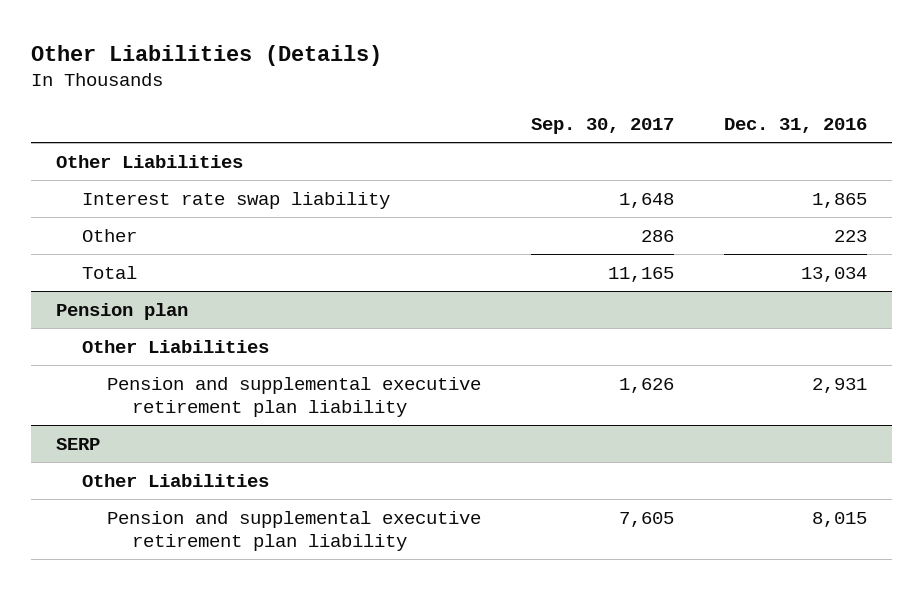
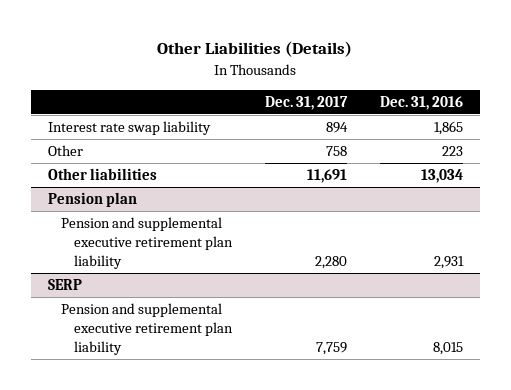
[531,118,675,135] Sep. 30, 2017 -> none
none -> [265,95,349,110] Dec. 31, 2017
[56,154,244,168] Other Liabilities -> none
[81,265,137,279] Total -> [47,168,157,181] Other liabilities
[81,339,269,353] Other Liabilities -> none
[81,473,269,487] Other Liabilities -> none

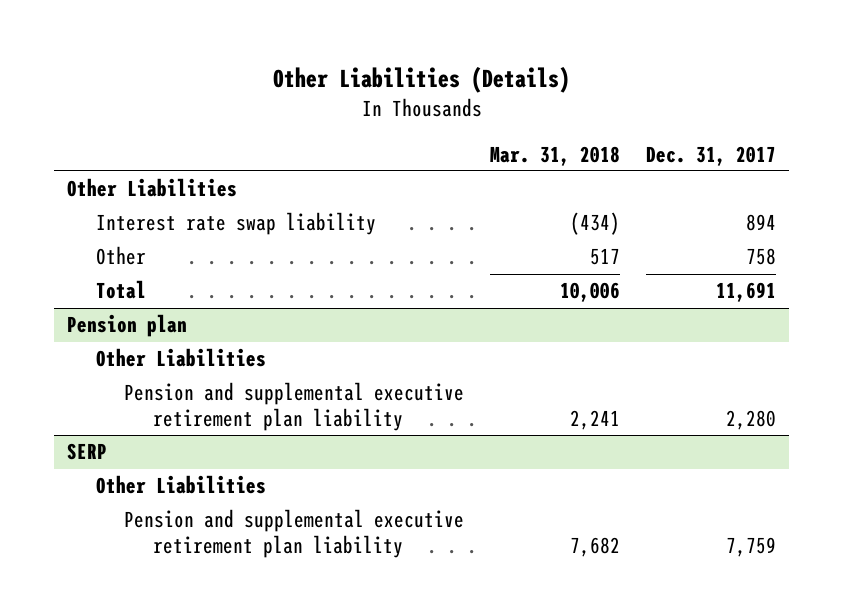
[380,95,464,110] Dec. 31, 2016 -> none
none -> [490,145,621,166] Mar. 31, 2018
none -> [67,178,238,198] Other Liabilities
[47,168,157,181] Other liabilities -> [95,280,146,300] Total
none -> [95,348,266,368] Other Liabilities
none -> [95,475,266,495] Other Liabilities

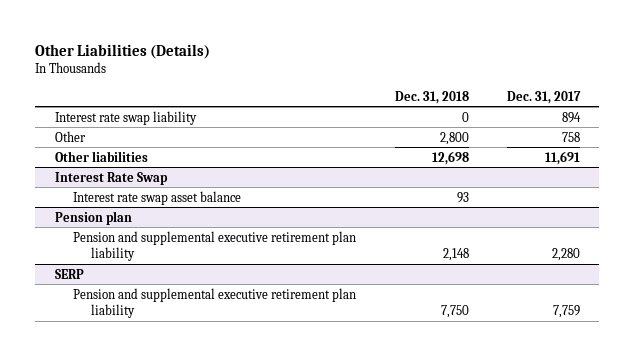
[490,145,621,166] Mar. 31, 2018 -> none
none -> [394,90,469,104] Dec. 31, 2018
[67,178,238,198] Other Liabilities -> none
[95,280,146,300] Total -> [54,150,148,162] Other liabilities
none -> [54,171,168,185] Interest Rate Swap
none -> [72,190,241,205] Interest rate swap asset balance
[95,348,266,368] Other Liabilities -> none
[95,475,266,495] Other Liabilities -> none

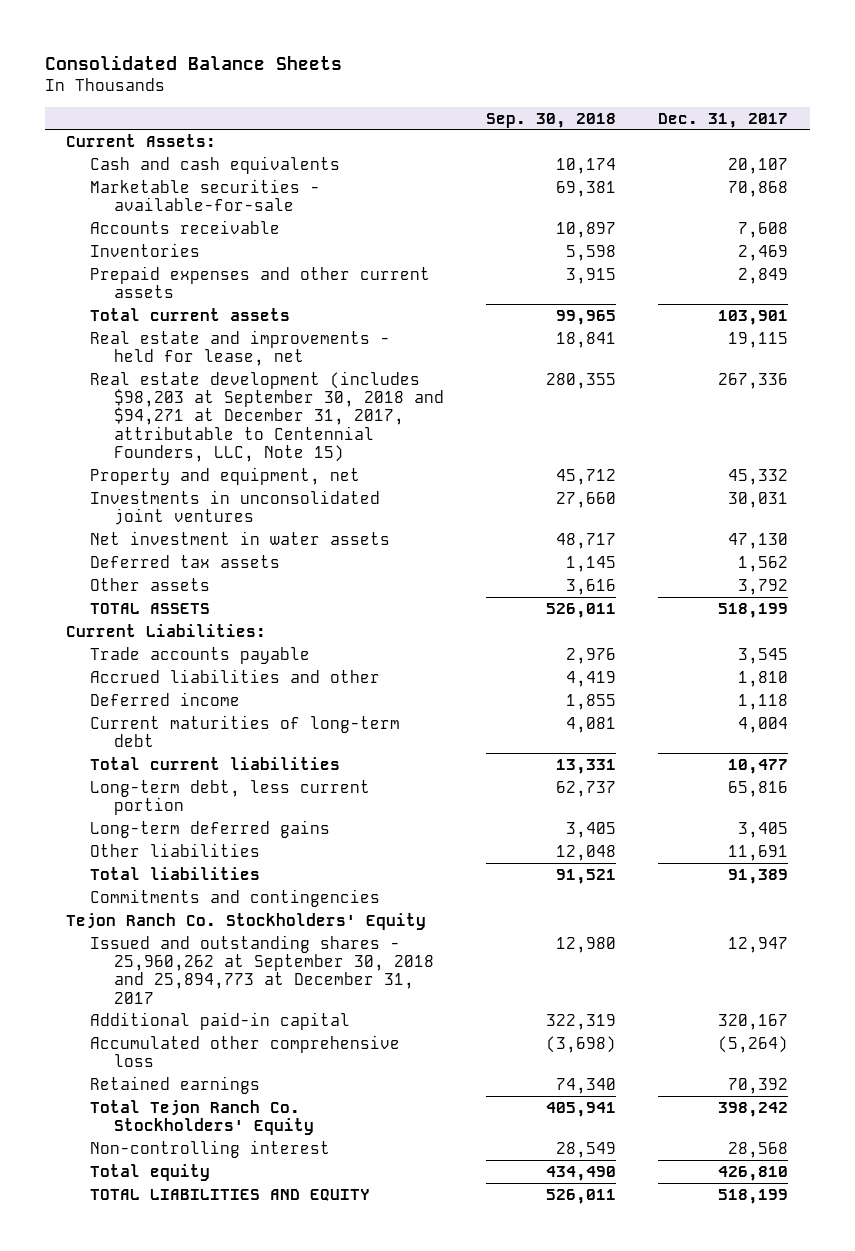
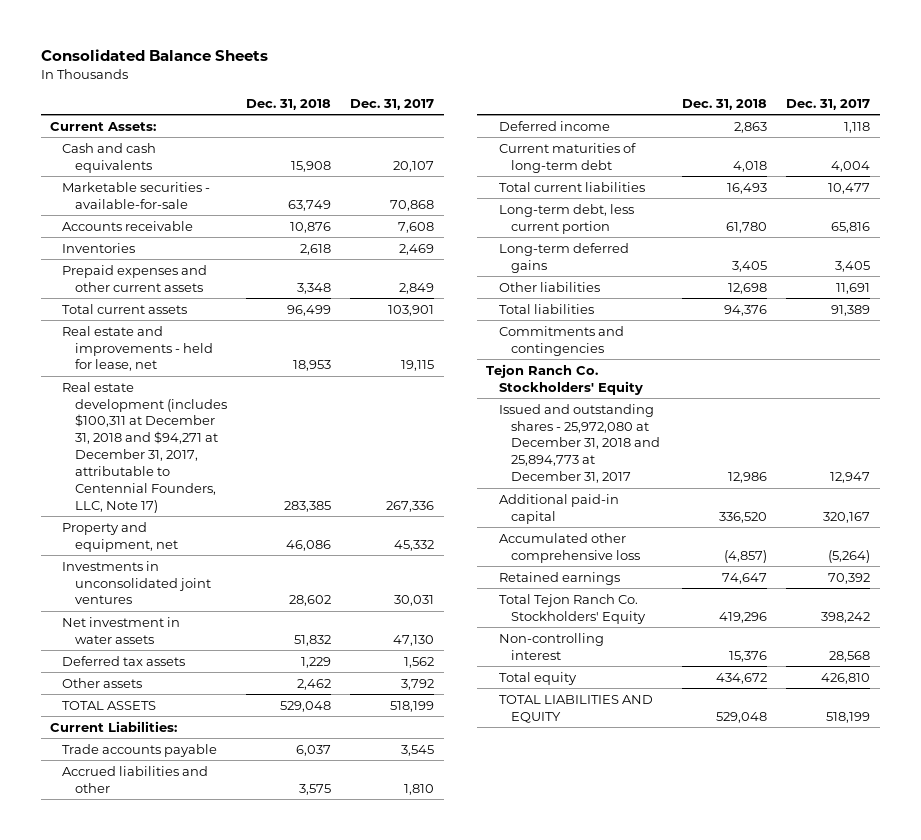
[486,112,617,128] Sep. 30, 2018 -> none
none -> [245,98,331,110] Dec. 31, 2018
[89,370,444,463] Real estate development (includes $98,203 at September 30, 2018 and $94,271 at December 31, 2017, attributable to Centennial Founders, LLC, Note 15) -> [62,381,227,513] Real estate development (includes $100,311 at December 31, 2018 and $94,271 at December 31, 2017, attributable to Centennial Founders, LLC, Note 17)
[89,934,434,1004] Issued and outstanding shares - 25,960,262 at September 30, 2018 and 25,894,773 at December 31, 2017 -> [498,403,660,484] Issued and outstanding shares - 25,972,080 at December 31, 2018 and 25,894,773 at December 31, 2017

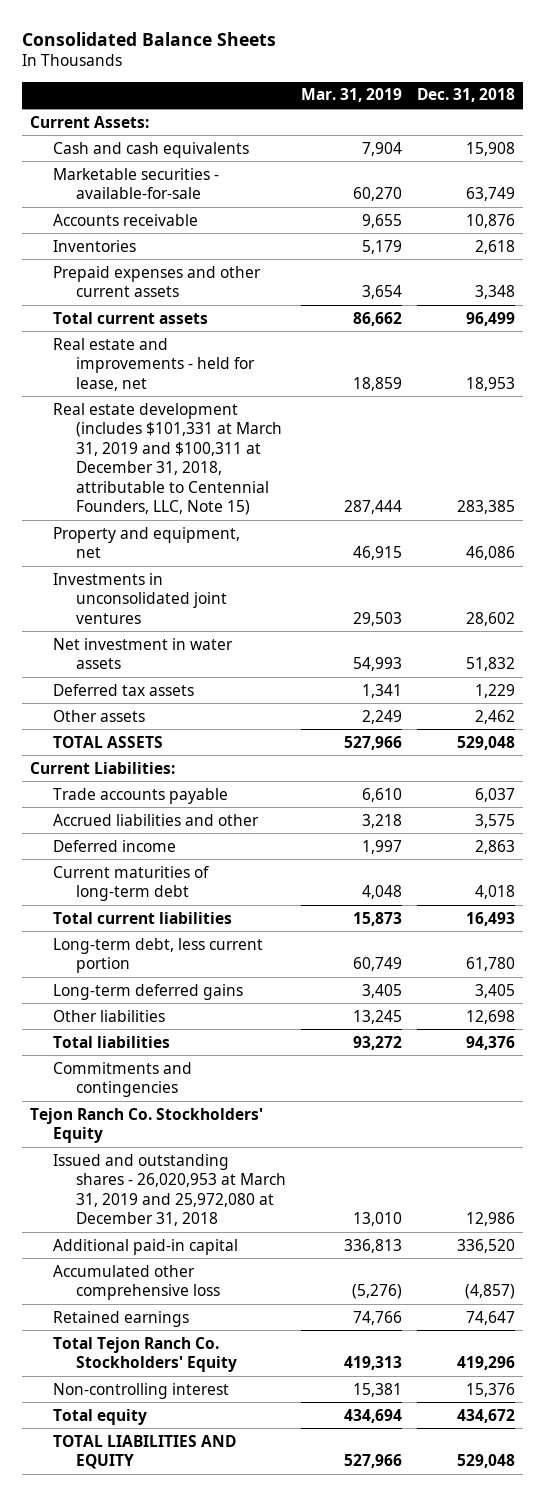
[350,98,435,110] Dec. 31, 2017 -> none
none -> [300,88,402,103] Mar. 31, 2019
[62,381,227,513] Real estate development (includes $100,311 at December 31, 2018 and $94,271 at December 31, 2017, attributable to Centennial Founders, LLC, Note 17) -> [52,402,282,516] Real estate development (includes $101,331 at March 31, 2019 and $100,311 at December 31, 2018, attributable to Centennial Founders, LLC, Note 15)
[498,403,660,484] Issued and outstanding shares - 25,972,080 at December 31, 2018 and 25,894,773 at December 31, 2017 -> [52,1153,286,1227] Issued and outstanding shares - 26,020,953 at March 31, 2019 and 25,972,080 at December 31, 2018

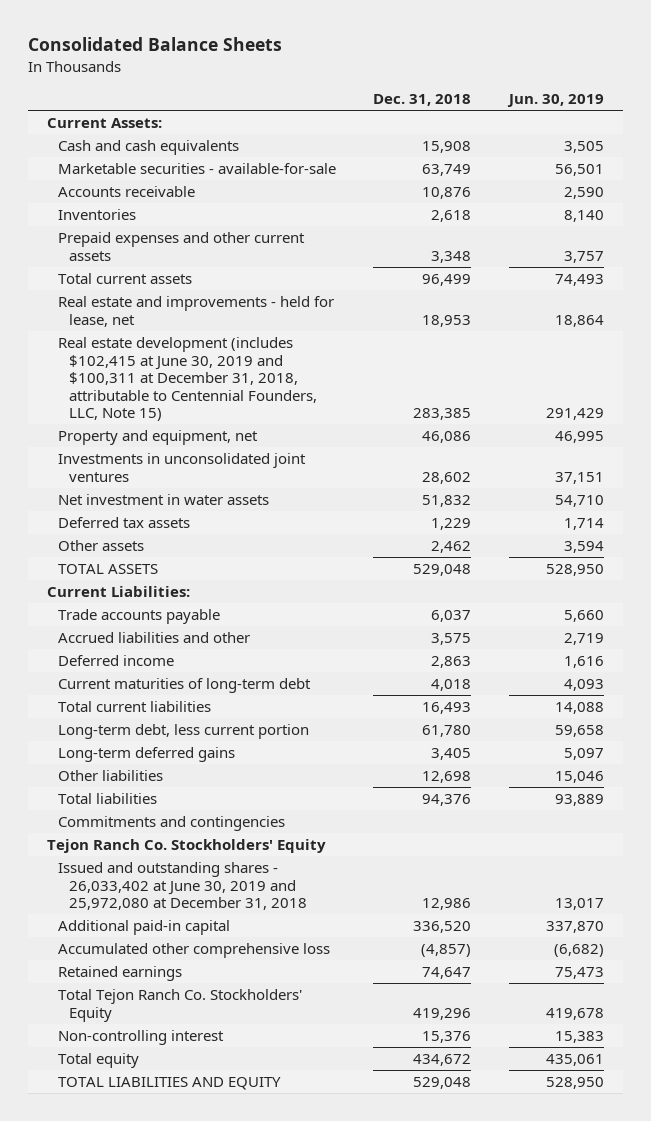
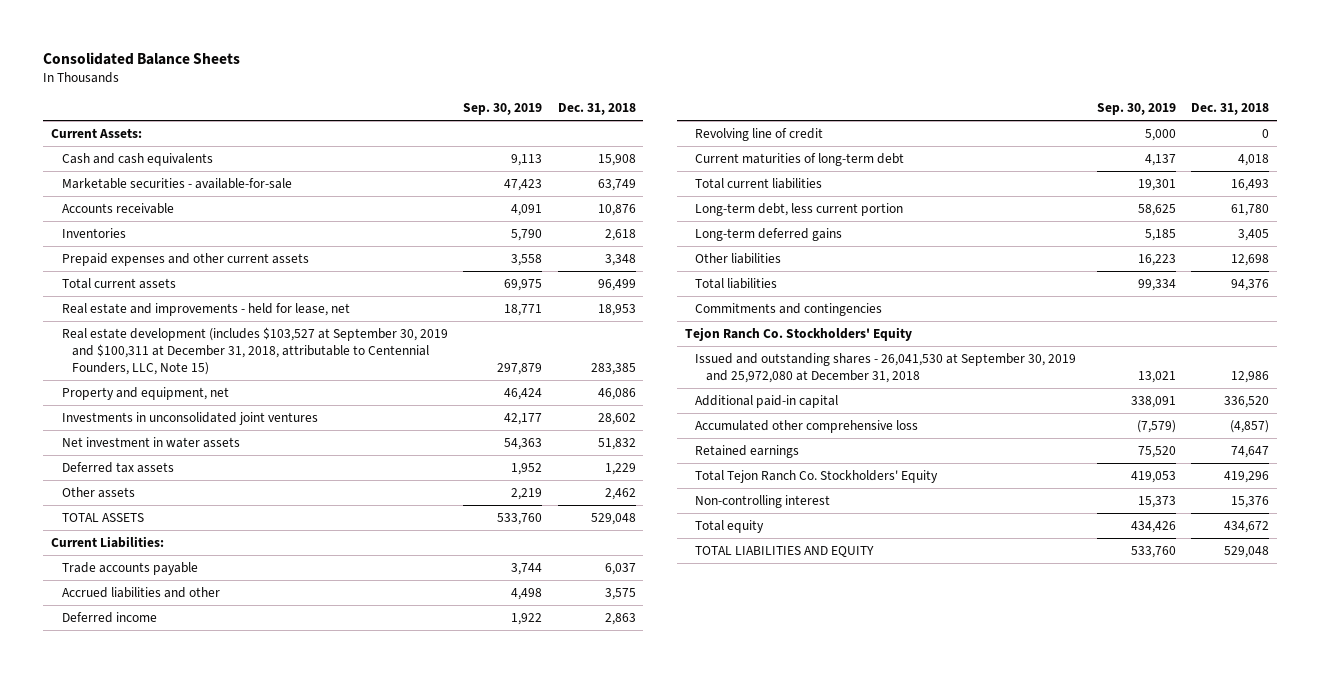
[507,94,605,108] Jun. 30, 2019 -> none
none -> [463,102,543,115] Sep. 30, 2019
[57,337,317,422] Real estate development (includes $102,415 at June 30, 2019 and $100,311 at December 31, 2018, attributable to Centennial Founders, LLC, Note 15) -> [61,326,448,375] Real estate development (includes $103,527 at September 30, 2019 and $100,311 at December 31, 2018, attributable to Centennial Founders, LLC, Note 15)
none -> [695,127,824,141] Revolving line of credit
[57,862,307,911] Issued and outstanding shares - 26,033,402 at June 30, 2019 and 25,972,080 at December 31, 2018 -> [695,352,1077,383] Issued and outstanding shares - 26,041,530 at September 30, 2019 and 25,972,080 at December 31, 2018

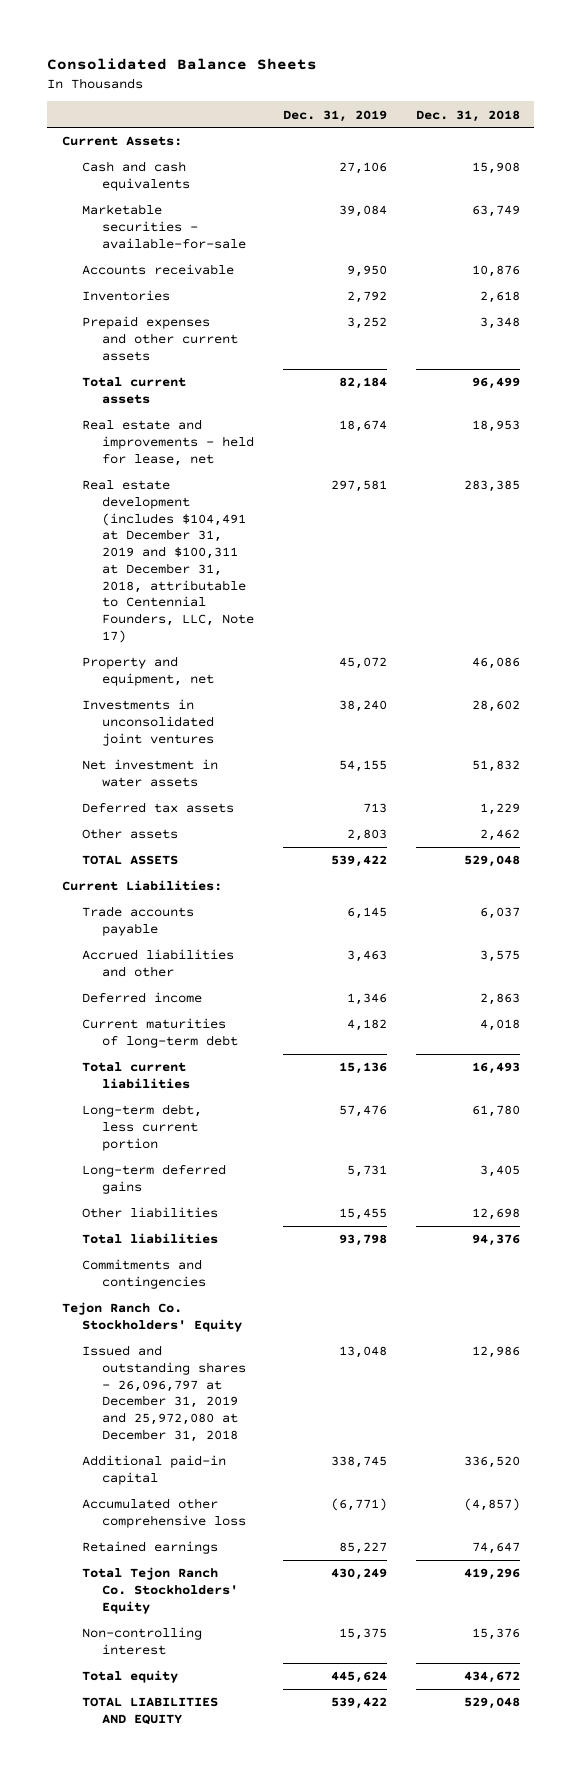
[463,102,543,115] Sep. 30, 2019 -> none
none -> [282,109,387,122] Dec. 31, 2019
[61,326,448,375] Real estate development (includes $103,527 at September 30, 2019 and $100,311 at December 31, 2018, attributable to Centennial Founders, LLC, Note 15) -> [81,480,254,643] Real estate development (includes $104,491 at December 31, 2019 and $100,311 at December 31, 2018, attributable to Centennial Founders, LLC, Note 17)
[695,127,824,141] Revolving line of credit -> none
[695,352,1077,383] Issued and outstanding shares - 26,041,530 at September 30, 2019 and 25,972,080 at December 31, 2018 -> [81,1345,246,1442] Issued and outstanding shares - 26,096,797 at December 31, 2019 and 25,972,080 at December 31, 2018

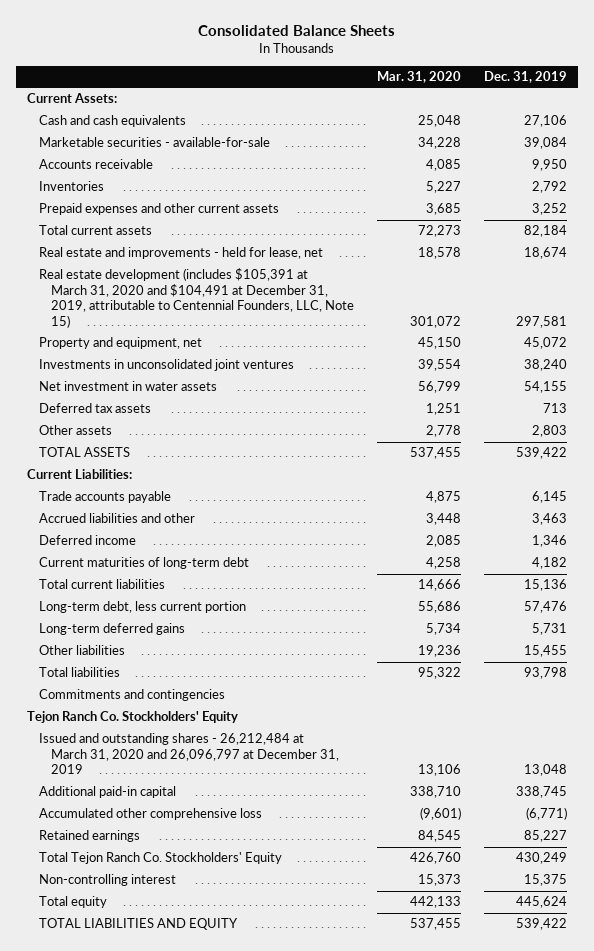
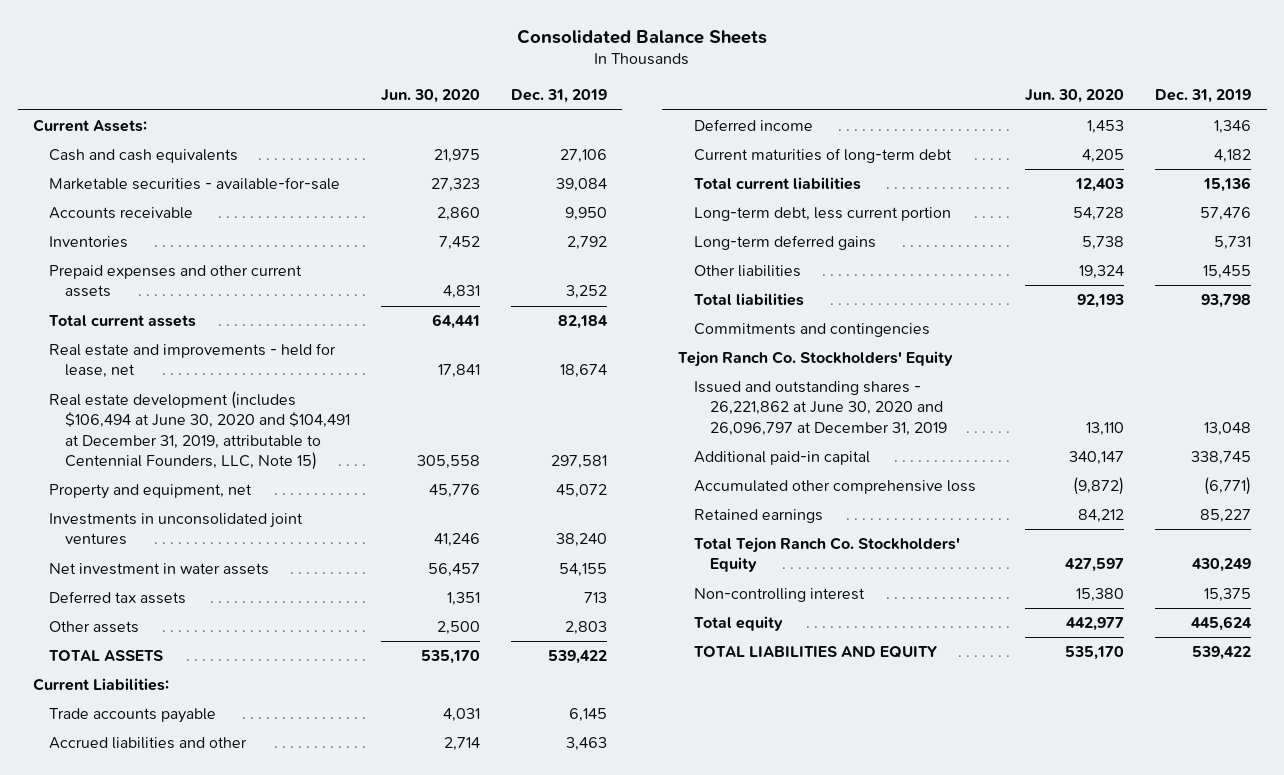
[377,71,462,84] Mar. 31, 2020 -> none
none -> [380,89,480,104] Jun. 30, 2020
[39,268,355,328] Real estate development (includes $105,391 at March 31, 2020 and $104,491 at December 31, 2019, attributable to Centennial Founders, LLC, Note 15) -> [49,391,351,471] Real estate development (includes $106,494 at June 30, 2020 and $104,491 at December 31, 2019, attributable to Centennial Founders, LLC, Note 15)
[39,733,340,775] Issued and outstanding shares - 26,212,484 at March 31, 2020 and 26,096,797 at December 31, 2019 -> [693,381,947,436] Issued and outstanding shares - 26,221,862 at June 30, 2020 and 26,096,797 at December 31, 2019

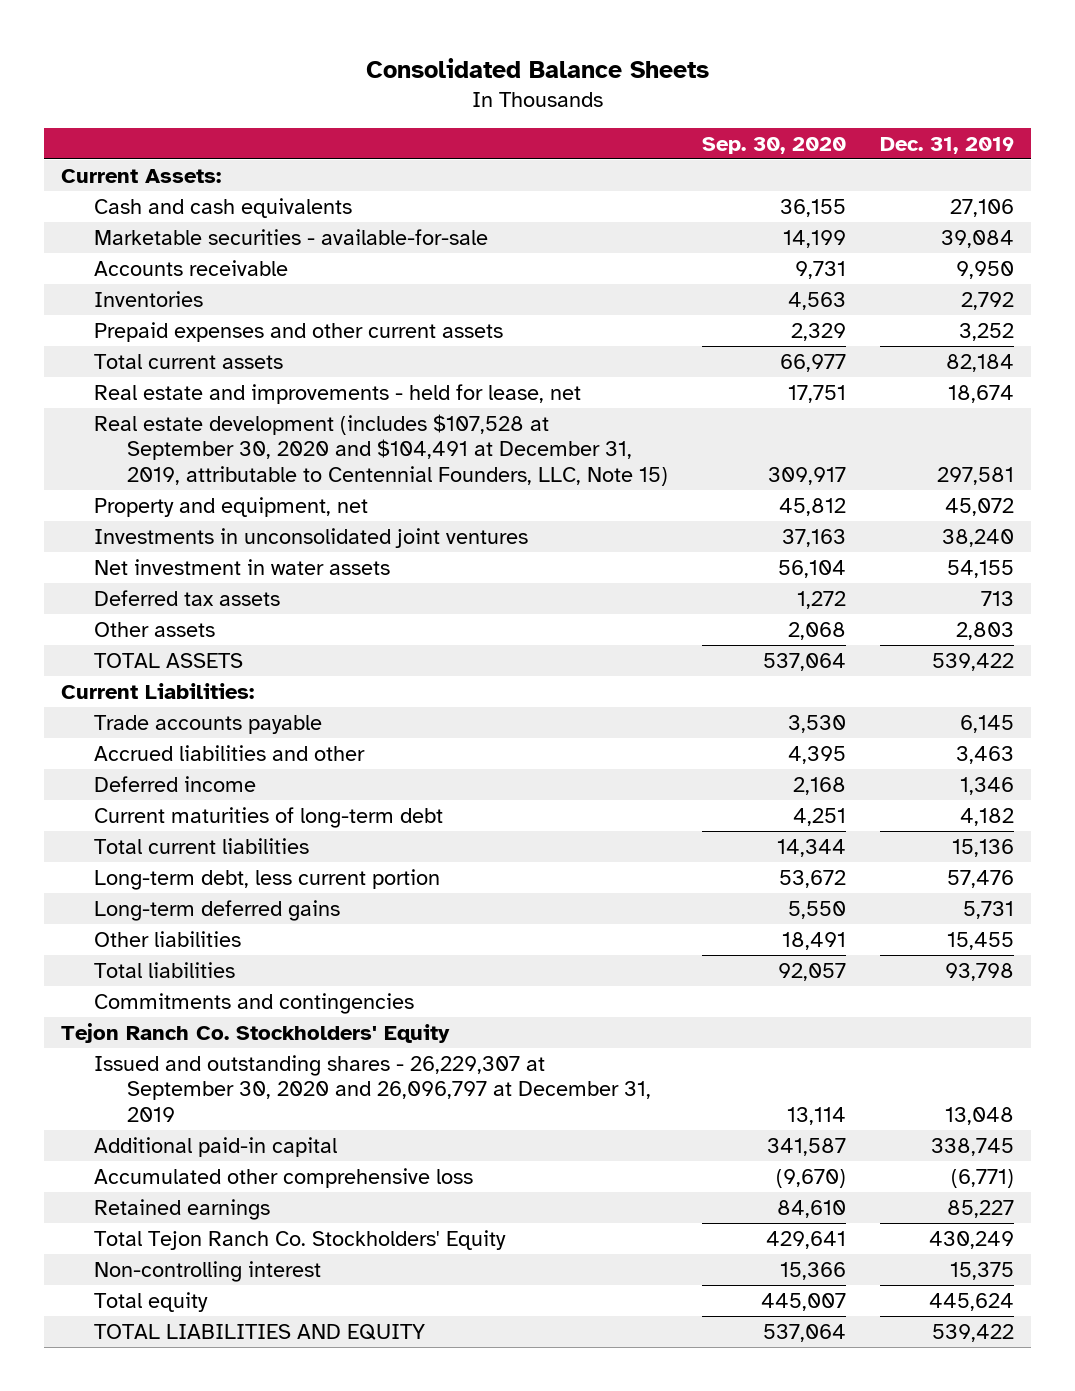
[380,89,480,104] Jun. 30, 2020 -> none
none -> [702,136,847,154] Sep. 30, 2020
[49,391,351,471] Real estate development (includes $106,494 at June 30, 2020 and $104,491 at December 31, 2019, attributable to Centennial Founders, LLC, Note 15) -> [94,413,669,487] Real estate development (includes $107,528 at September 30, 2020 and $104,491 at December 31, 2019, attributable to Centennial Founders, LLC, Note 15)
[693,381,947,436] Issued and outstanding shares - 26,221,862 at June 30, 2020 and 26,096,797 at December 31, 2019 -> [94,1054,652,1123] Issued and outstanding shares - 26,229,307 at September 30, 2020 and 26,096,797 at December 31, 2019

